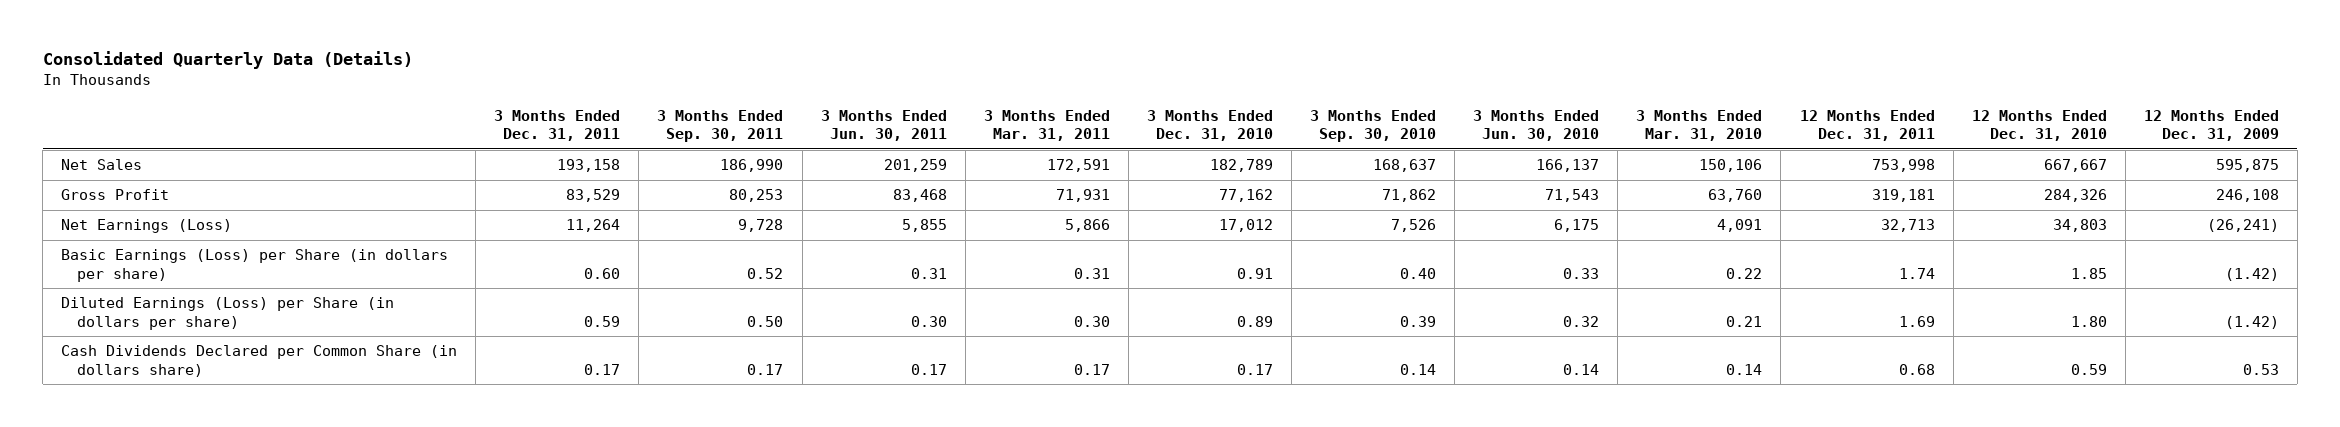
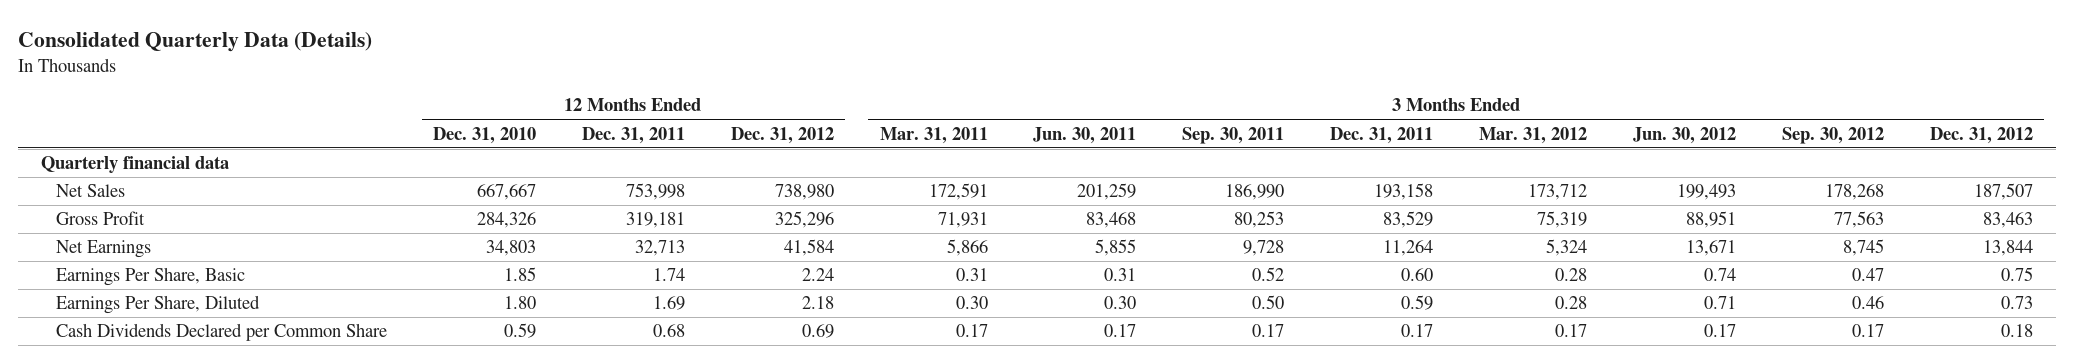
[1146,109,1273,141] 3 Months Ended Dec. 31, 2010 -> none
[1310,109,1437,142] 3 Months Ended Sep. 30, 2010 -> none
[1473,109,1600,141] 3 Months Ended Jun. 30, 2010 -> none
[1636,109,1763,141] 3 Months Ended Mar. 31, 2010 -> none
[2143,109,2279,141] 12 Months Ended Dec. 31, 2009 -> none
none -> [730,126,834,144] Dec. 31, 2012
none -> [1479,126,1588,144] Mar. 31, 2012
none -> [1632,126,1736,144] Jun. 30, 2012
none -> [1781,126,1884,144] Sep. 30, 2012
none -> [1929,126,2033,144] Dec. 31, 2012
none -> [41,156,231,174] Quarterly financial data
[61,219,233,234] Net Earnings (Loss) -> [56,240,152,259] Net Earnings
[61,249,449,282] Basic Earnings (Loss) per Share (in dollars per share) -> [56,267,246,287] Earnings Per Share, Basic
[61,297,395,330] Diluted Earnings (Loss) per Share (in dollars per share) -> [56,295,261,315] Earnings Per Share, Diluted
[61,345,458,377] Cash Dividends Declared per Common Share (in dollars share) -> [56,323,388,342] Cash Dividends Declared per Common Share

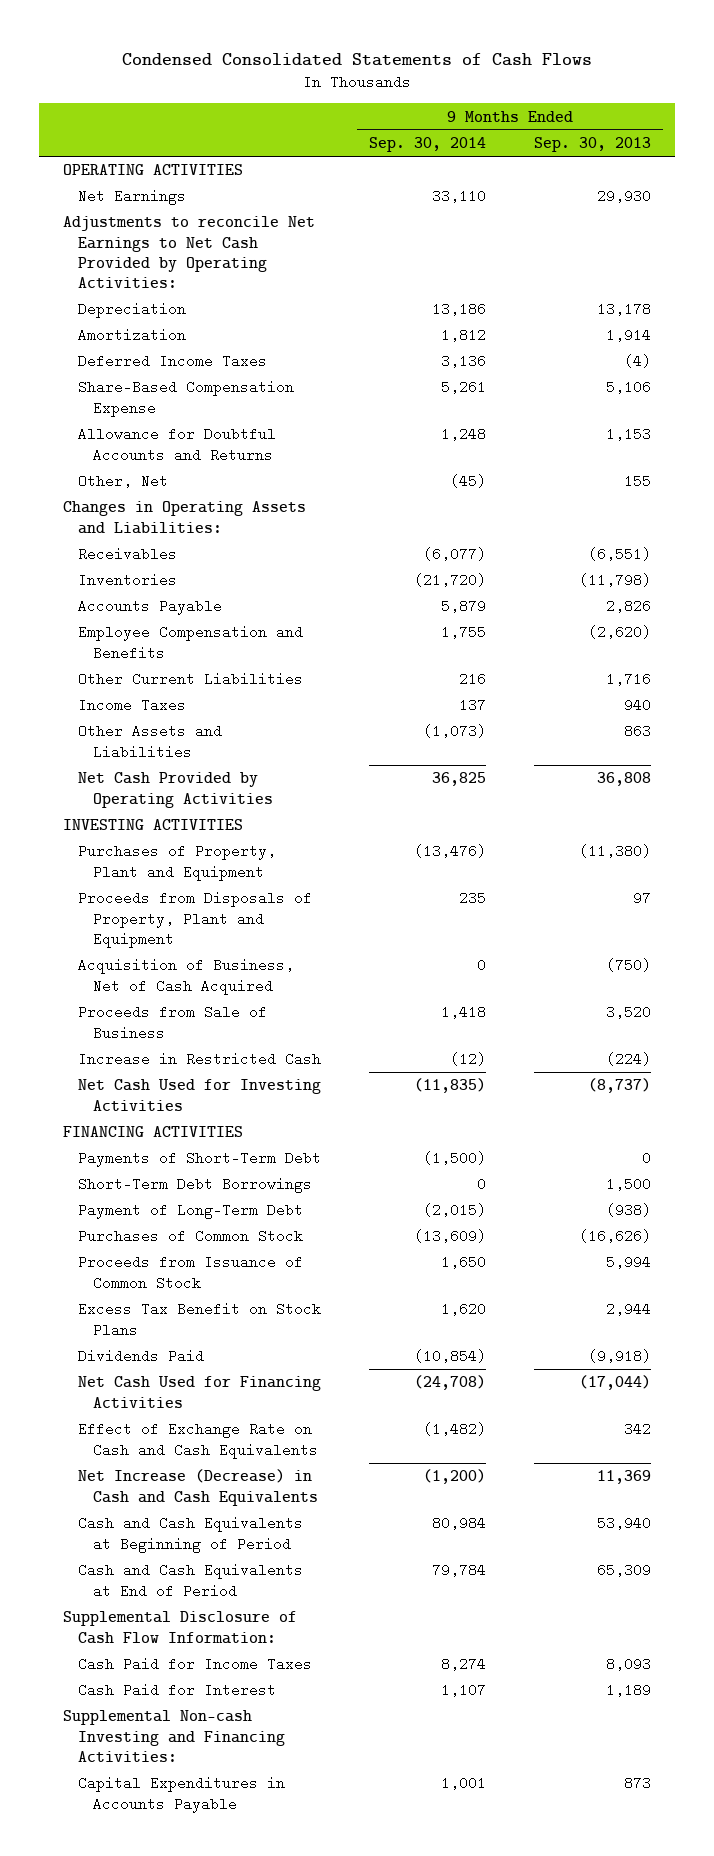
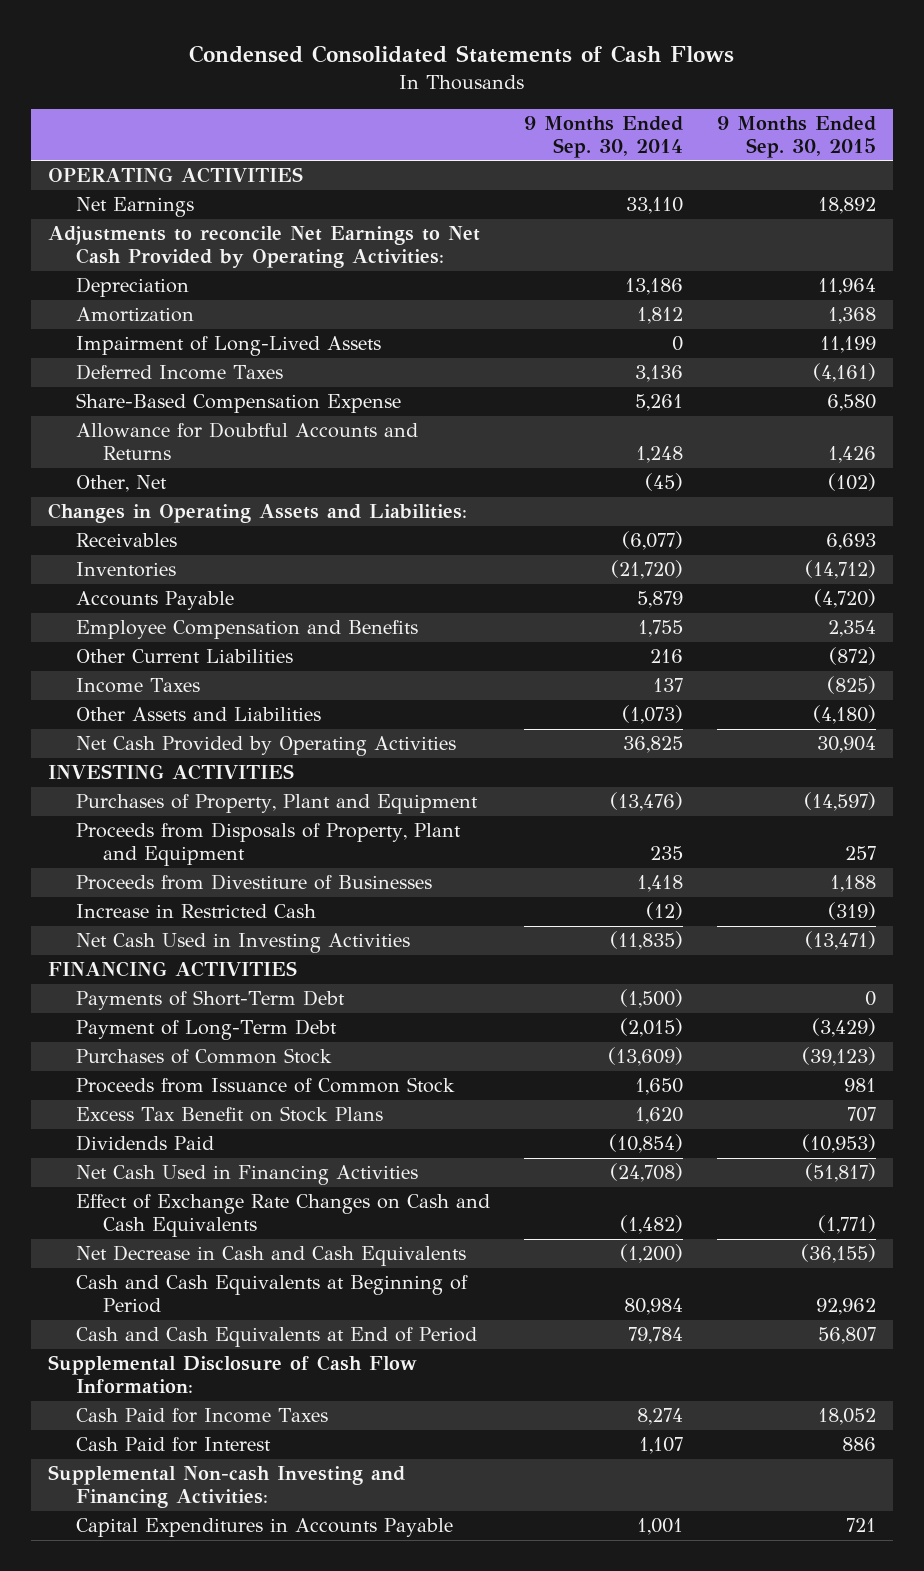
[534,137,652,153] Sep. 30, 2013 -> none
none -> [716,116,876,158] 9 Months Ended Sep. 30, 2015
none -> [75,336,381,357] Impairment of Long-Lived Assets
[77,958,294,995] Acquisition of Business, Net of Cash Acquired -> none
[77,1005,267,1040] Proceeds from Sale of Business -> [75,874,432,891] Proceeds from Divestiture of Businesses
[77,1079,321,1111] Net Cash Used for Investing Activities -> [75,933,410,954] Net Cash Used in Investing Activities
[77,1177,312,1194] Short-Term Debt Borrowings -> none
[77,1376,321,1408] Net Cash Used for Financing Activities -> [75,1165,418,1186] Net Cash Used in Financing Activities
[77,1422,318,1459] Effect of Exchange Rate on Cash and Cash Equivalents -> [75,1194,490,1238] Effect of Exchange Rate Changes on Cash and Cash Equivalents
[77,1469,318,1506] Net Increase (Decrease) in Cash and Cash Equivalents -> [75,1245,466,1267] Net Decrease in Cash and Cash Equivalents

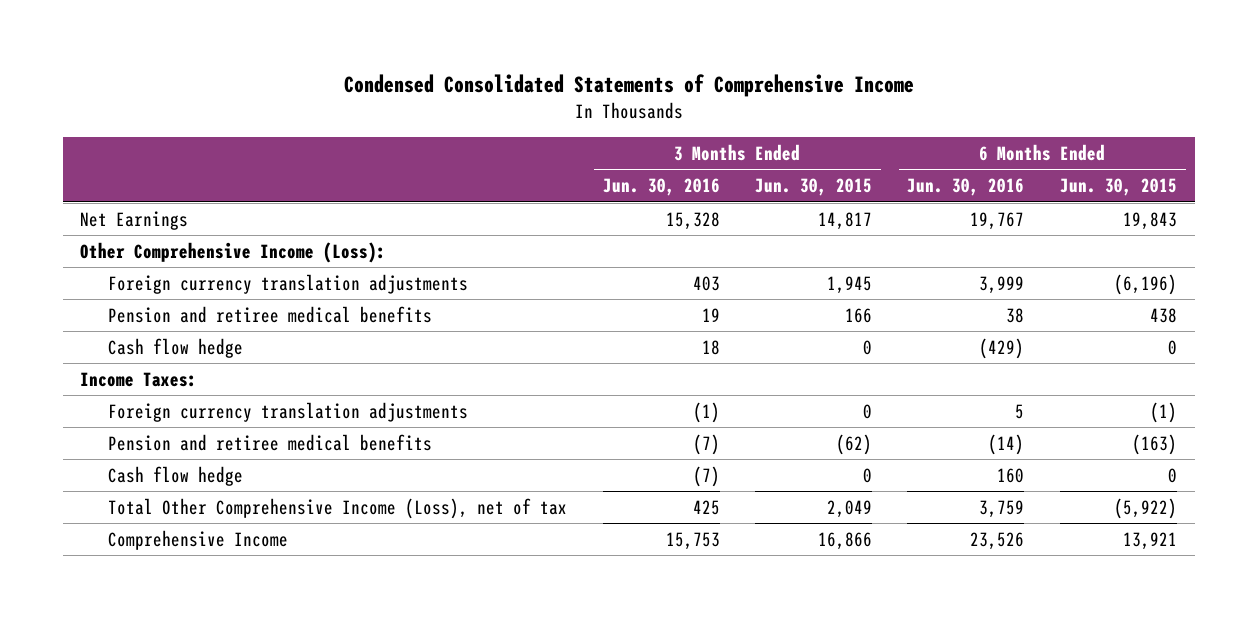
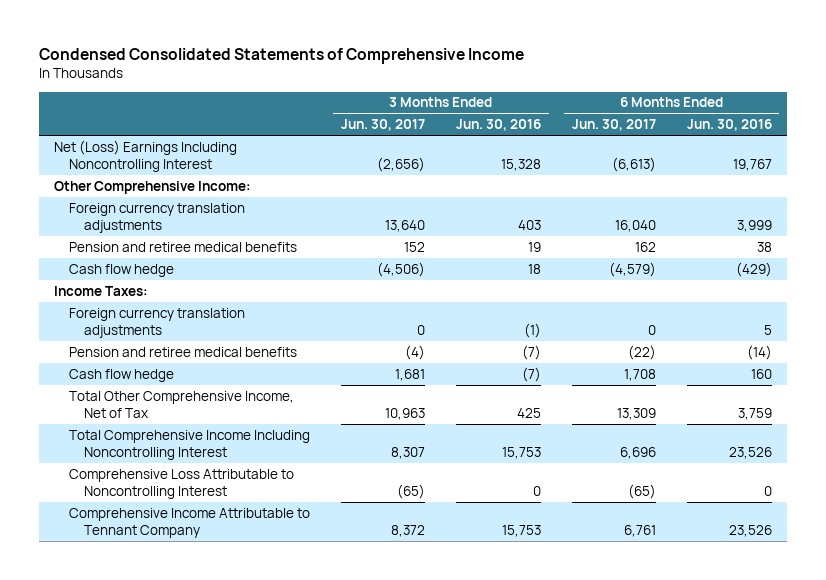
[755,178,873,197] Jun. 30, 2015 -> none
[1059,178,1177,197] Jun. 30, 2015 -> none
none -> [341,119,426,132] Jun. 30, 2017
none -> [571,119,656,132] Jun. 30, 2017
[80,210,189,230] Net Earnings -> [54,139,238,172] Net (Loss) Earnings Including Noncontrolling Interest
[80,241,387,263] Other Comprehensive Income (Loss): -> [54,180,252,194] Other Comprehensive Income:
[108,497,568,519] Total Other Comprehensive Income (Loss), net of tax -> [69,390,295,418] Total Other Comprehensive Income, Net of Tax
none -> [69,429,311,460] Total Comprehensive Income Including Noncontrolling Interest
none -> [69,468,295,499] Comprehensive Loss Attributable to Noncontrolling Interest
[108,529,289,550] Comprehensive Income -> [69,507,311,538] Comprehensive Income Attributable to Tennant Company

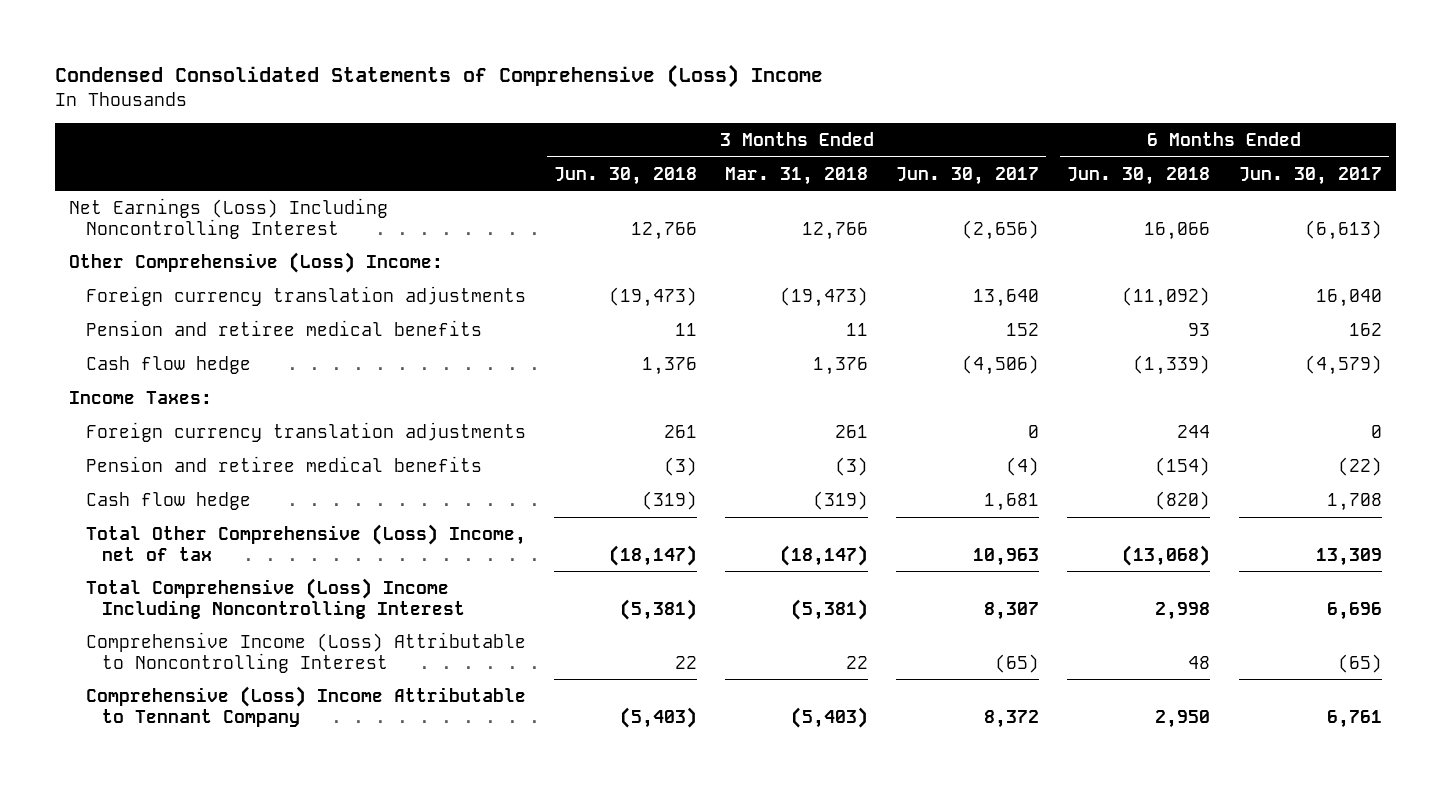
[38,47,524,64] Condensed Consolidated Statements of Comprehensive Income -> [55,64,824,89] Condensed Consolidated Statements of Comprehensive (Loss) Income
[455,119,541,132] Jun. 30, 2016 -> none
[686,119,772,132] Jun. 30, 2016 -> none
none -> [553,166,697,185] Jun. 30, 2018
none -> [725,166,869,185] Mar. 31, 2018
none -> [1067,166,1211,185] Jun. 30, 2018
[54,139,238,172] Net (Loss) Earnings Including Noncontrolling Interest -> [69,197,389,239] Net Earnings (Loss) Including Noncontrolling Interest
[54,180,252,194] Other Comprehensive Income: -> [69,251,444,273] Other Comprehensive (Loss) Income:
[69,390,295,418] Total Other Comprehensive Income, Net of Tax -> [85,523,526,561] Total Other Comprehensive (Loss) Income, net of tax
[69,429,311,460] Total Comprehensive Income Including Noncontrolling Interest -> [85,577,466,619] Total Comprehensive (Loss) Income Including Noncontrolling Interest
[69,468,295,499] Comprehensive Loss Attributable to Noncontrolling Interest -> [85,631,526,673] Comprehensive Income (Loss) Attributable to Noncontrolling Interest
[69,507,311,538] Comprehensive Income Attributable to Tennant Company -> [85,685,526,727] Comprehensive (Loss) Income Attributable to Tennant Company

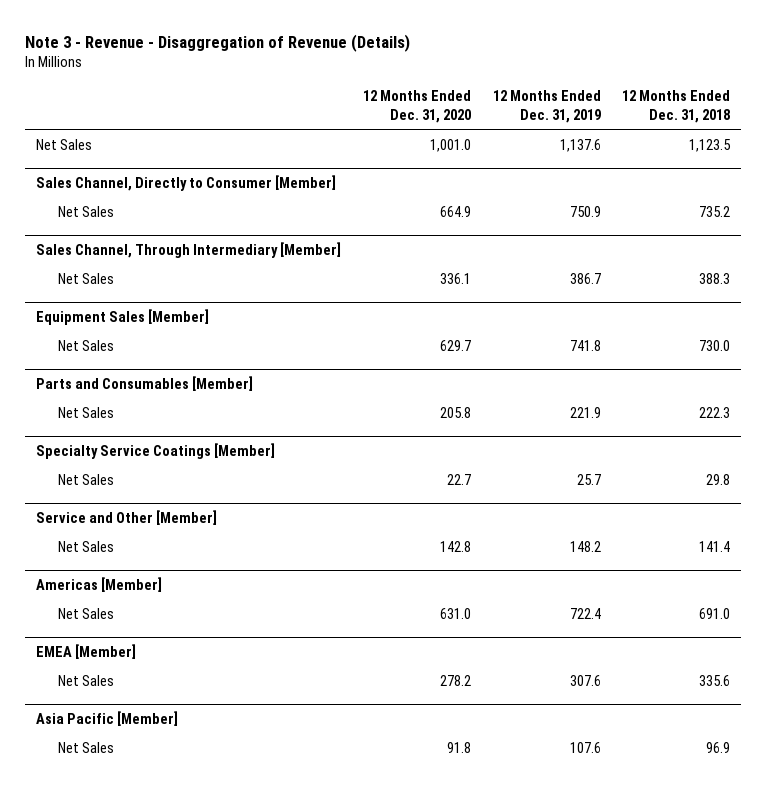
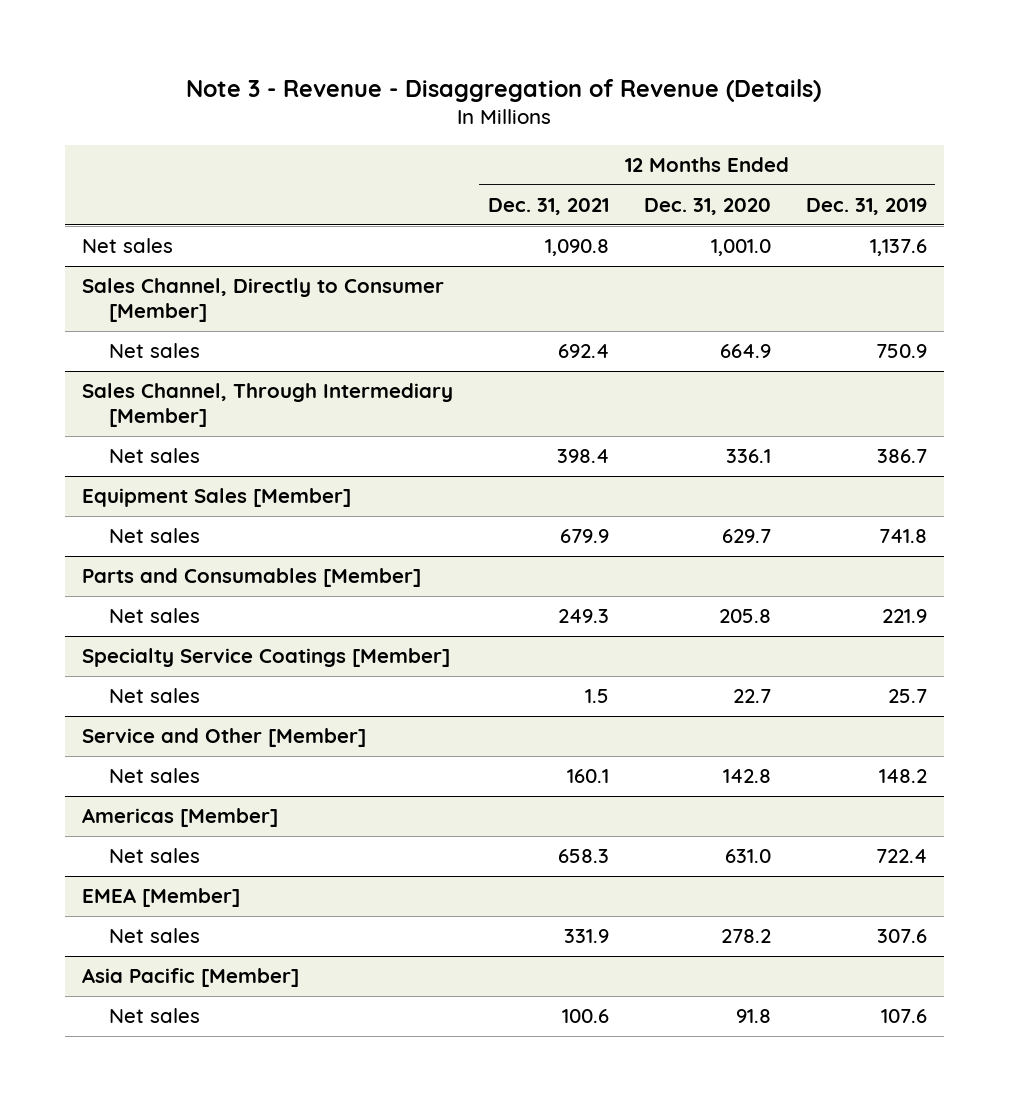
[622,90,731,123] 12 Months Ended Dec. 31, 2018 -> none
none -> [488,197,610,215] Dec. 31, 2021
[36,138,93,150] Net Sales -> [82,238,174,254] Net sales
[57,205,114,217] Net Sales -> [108,343,200,359] Net sales
[57,272,114,284] Net Sales -> [108,448,200,464] Net sales
[57,339,114,351] Net Sales -> [108,528,200,544] Net sales
[57,406,114,418] Net Sales -> [108,608,200,624] Net sales
[57,473,114,485] Net Sales -> [108,688,200,704] Net sales
[57,540,114,552] Net Sales -> [108,768,200,784] Net sales
[57,607,114,619] Net Sales -> [108,848,200,864] Net sales
[57,674,114,686] Net Sales -> [108,928,200,944] Net sales
[57,741,114,753] Net Sales -> [108,1008,200,1024] Net sales

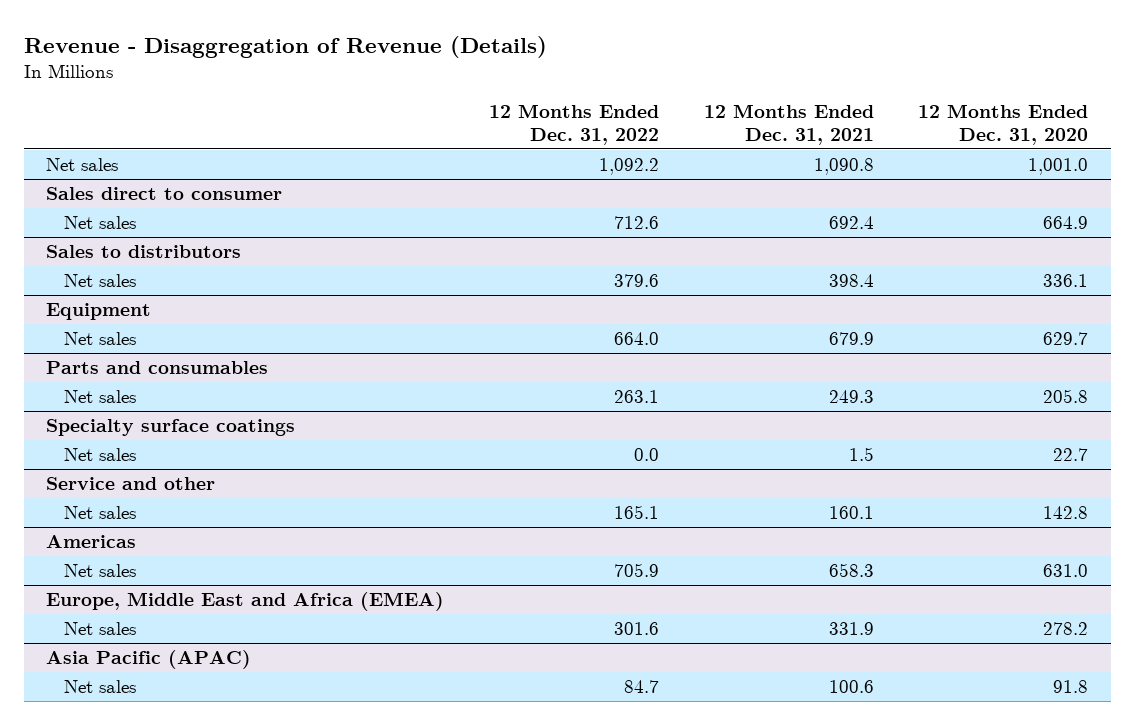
[186,78,822,102] Note 3 - Revenue - Disaggregation of Revenue (Details) -> [23,35,547,58] Revenue - Disaggregation of Revenue (Details)
[805,197,927,215] Dec. 31, 2019 -> none
none -> [488,103,659,145] 12 Months Ended Dec. 31, 2022
[82,278,445,323] Sales Channel, Directly to Consumer [Member] -> [46,186,283,200] Sales direct to consumer
[82,383,454,428] Sales Channel, Through Intermediary [Member] -> [46,244,242,258] Sales to distributors
[82,488,352,508] Equipment Sales [Member] -> [46,302,152,320] Equipment
[82,568,422,588] Parts and Consumables [Member] -> [46,360,269,374] Parts and consumables
[82,648,451,668] Specialty Service Coatings [Member] -> [46,418,296,436] Specialty surface coatings
[82,728,367,748] Service and Other [Member] -> [46,476,216,490] Service and other
[82,808,279,828] Americas [Member] -> [46,534,137,548] Americas
[82,888,241,908] EMEA [Member] -> [46,591,445,611] Europe, Middle East and Africa (EMEA)
[82,968,300,988] Asia Pacific [Member] -> [46,649,252,669] Asia Pacific (APAC)

